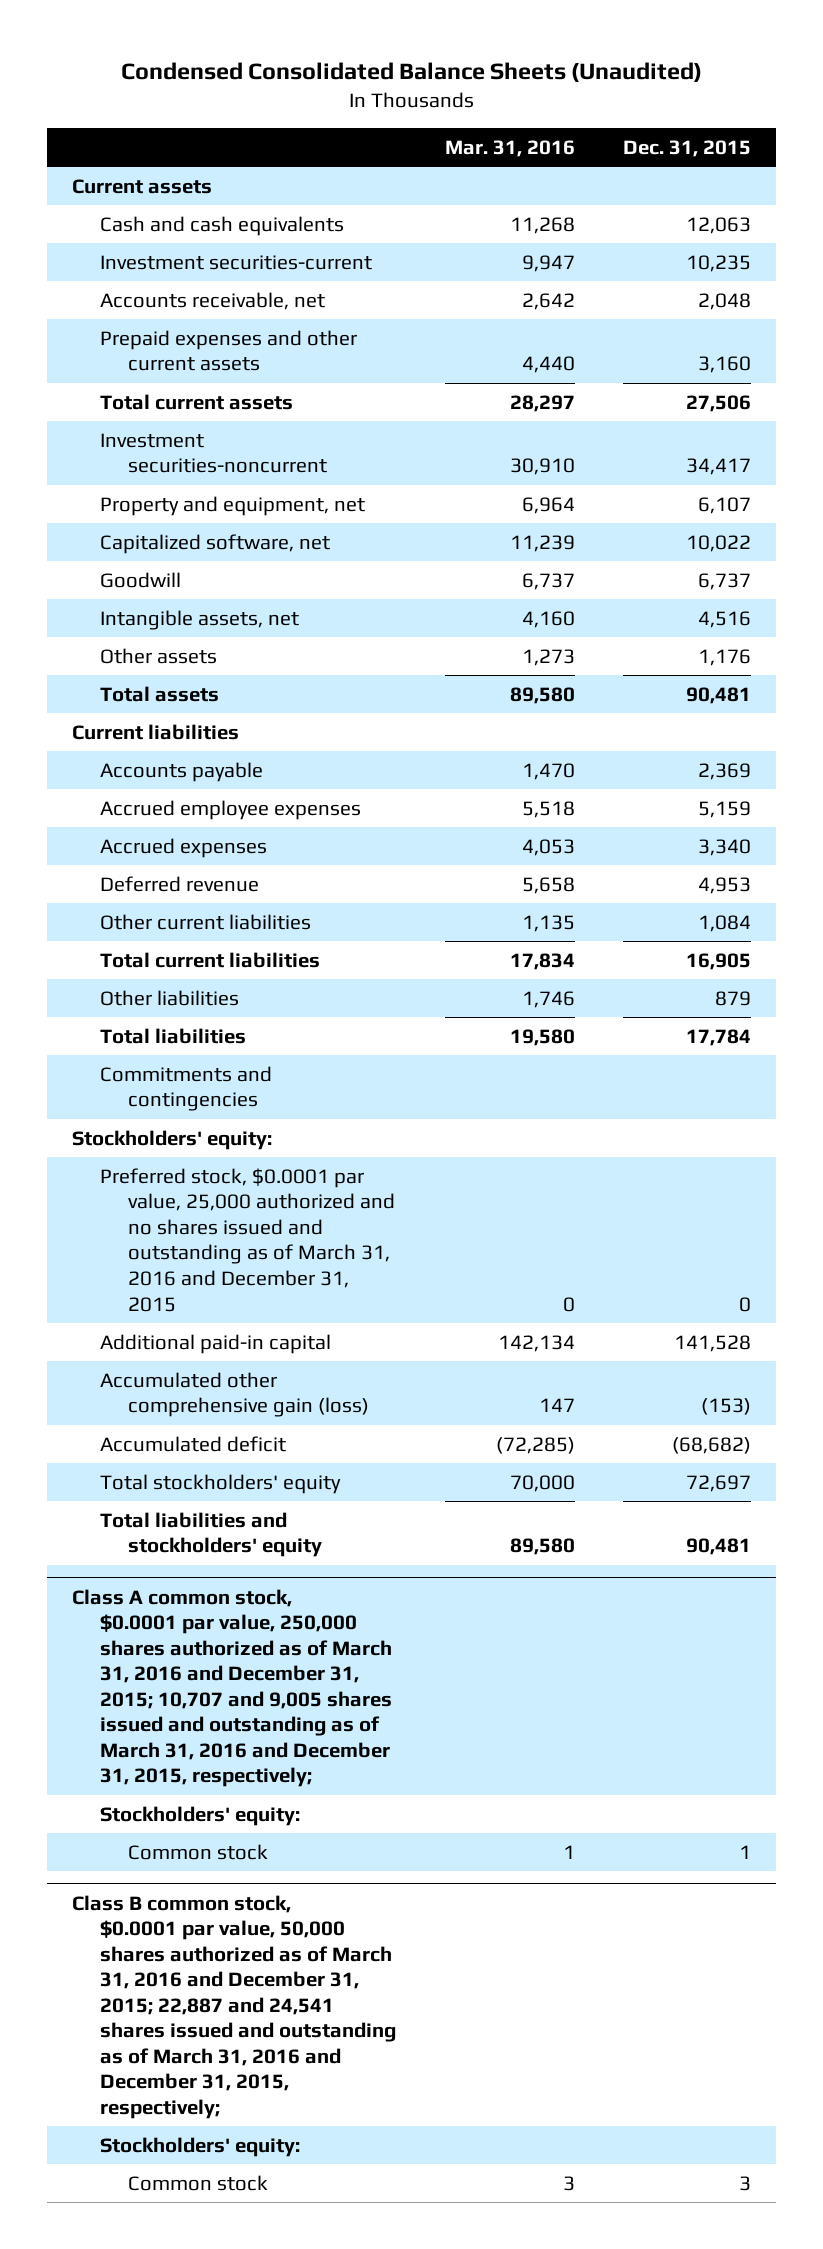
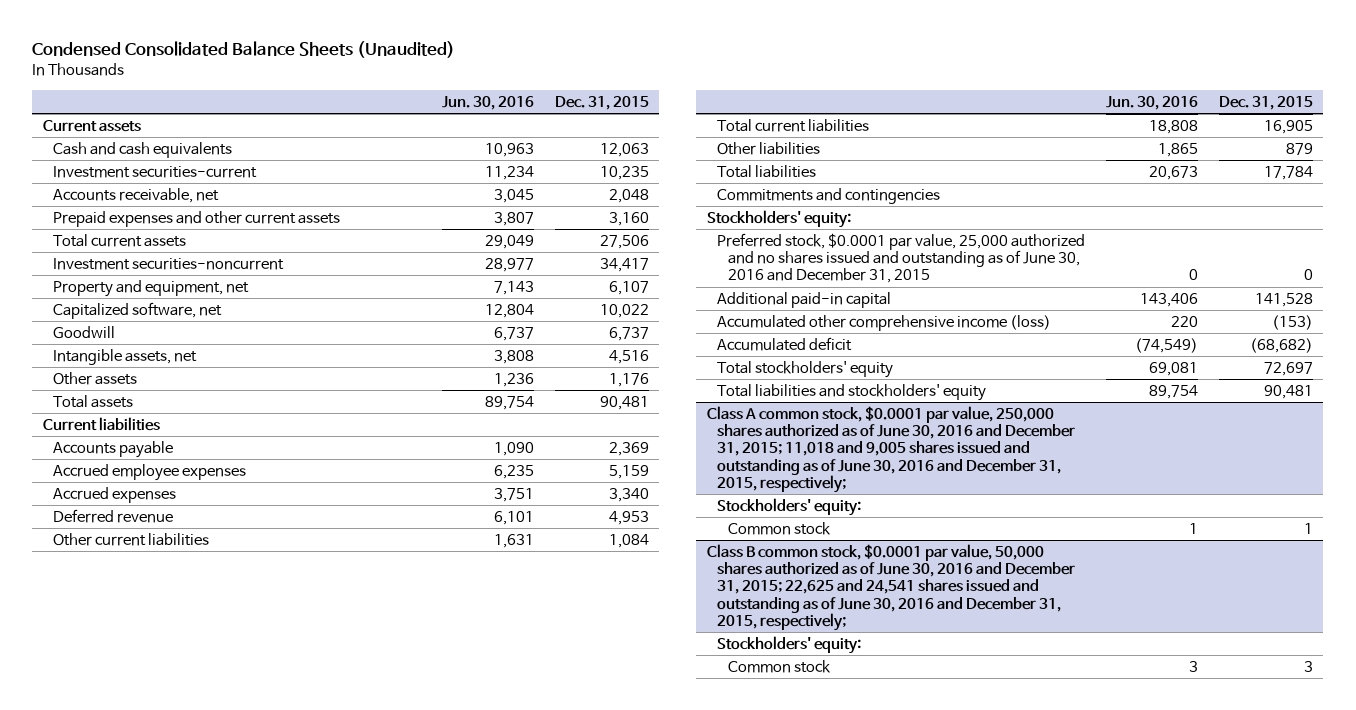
[444,139,575,157] Mar. 31, 2016 -> none
none -> [442,95,535,110] Jun. 30, 2016
[99,1167,395,1312] Preferred stock, $0.0001 par value, 25,000 authorized and no shares issued and outstanding as of March 31, 2016 and December 31, 2015 -> [717,232,1086,284] Preferred stock, $0.0001 par value, 25,000 authorized and no shares issued and outstanding as of June 30, 2016 and December 31, 2015
[99,1371,369,1418] Accumulated other comprehensive gain (loss) -> [717,314,1052,331] Accumulated other comprehensive income (loss)
[71,1588,392,1788] Class A common stock, $0.0001 par value, 250,000 shares authorized as of March 31, 2016 and December 31, 2015; 10,707 and 9,005 shares issued and outstanding as of March 31, 2016 and December 31, 2015, respectively; -> [706,405,1076,493] Class A common stock, $0.0001 par value, 250,000 shares authorized as of June 30, 2016 and December 31, 2015; 11,018 and 9,005 shares issued and outstanding as of June 30, 2016 and December 31, 2015, respectively;
[71,1894,396,2119] Class B common stock, $0.0001 par value, 50,000 shares authorized as of March 31, 2016 and December 31, 2015; 22,887 and 24,541 shares issued and outstanding as of March 31, 2016 and December 31, 2015, respectively; -> [706,543,1076,631] Class B common stock, $0.0001 par value, 50,000 shares authorized as of June 30, 2016 and December 31, 2015; 22,625 and 24,541 shares issued and outstanding as of June 30, 2016 and December 31, 2015, respectively;

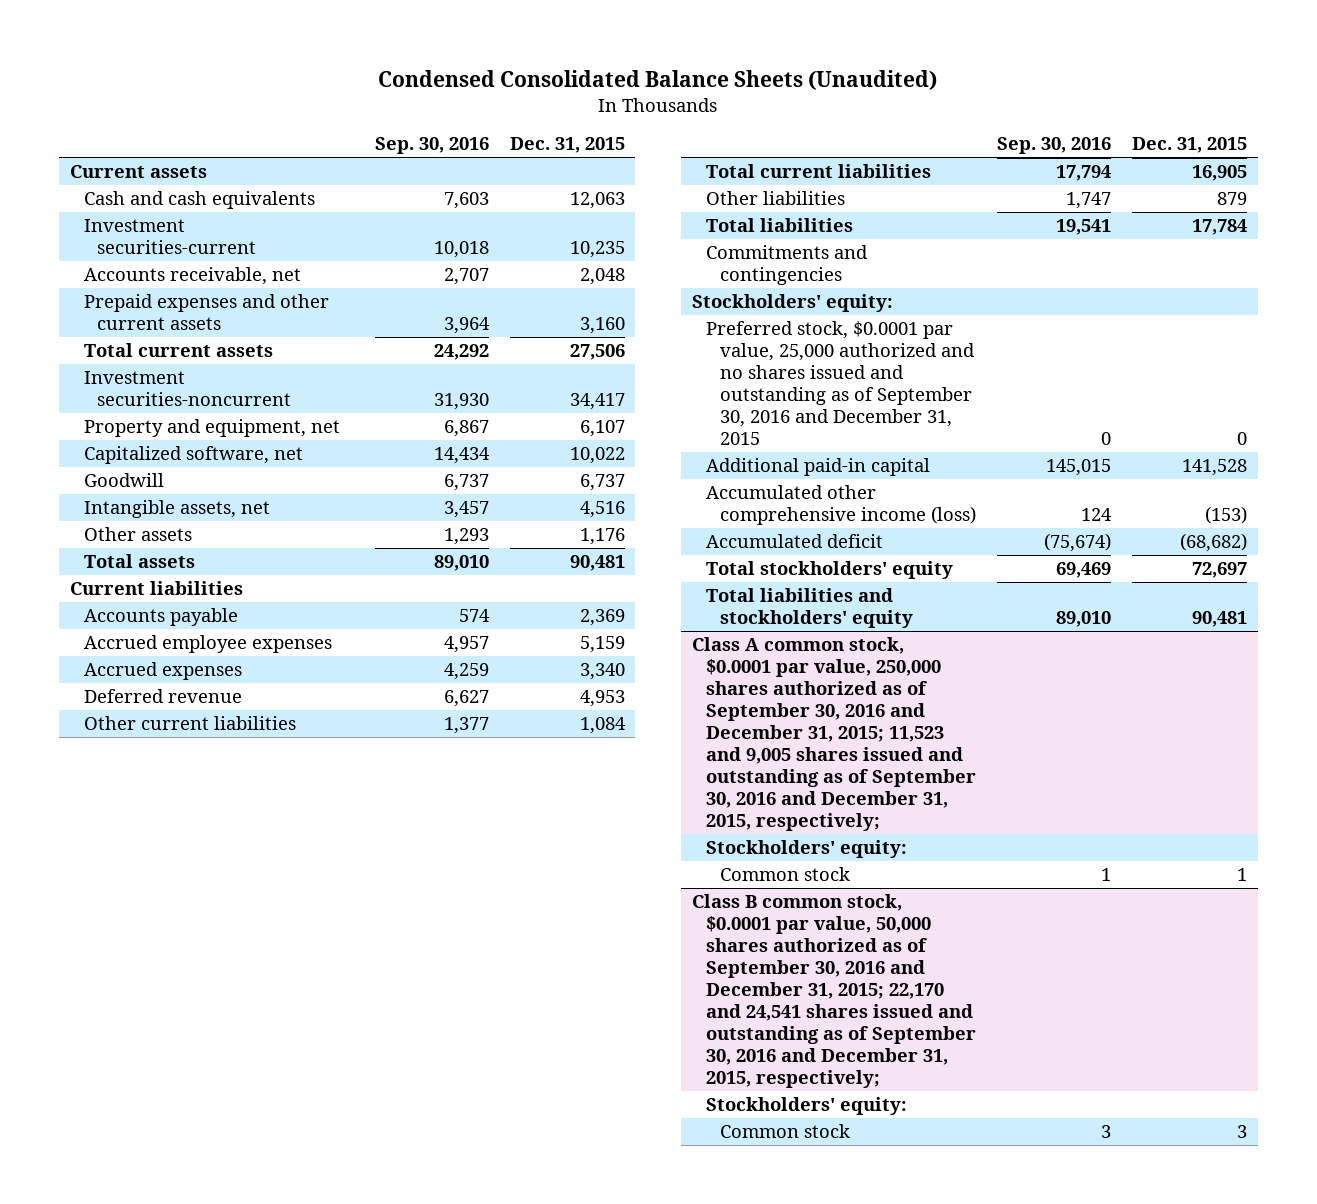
[442,95,535,110] Jun. 30, 2016 -> none
none -> [374,137,489,155] Sep. 30, 2016
[717,232,1086,284] Preferred stock, $0.0001 par value, 25,000 authorized and no shares issued and outstanding as of June 30, 2016 and December 31, 2015 -> [705,321,975,445] Preferred stock, $0.0001 par value, 25,000 authorized and no shares issued and outstanding as of September 30, 2016 and December 31, 2015
[706,405,1076,493] Class A common stock, $0.0001 par value, 250,000 shares authorized as of June 30, 2016 and December 31, 2015; 11,018 and 9,005 shares issued and outstanding as of June 30, 2016 and December 31, 2015, respectively; -> [691,637,976,831] Class A common stock, $0.0001 par value, 250,000 shares authorized as of September 30, 2016 and December 31, 2015; 11,523 and 9,005 shares issued and outstanding as of September 30, 2016 and December 31, 2015, respectively;
[706,543,1076,631] Class B common stock, $0.0001 par value, 50,000 shares authorized as of June 30, 2016 and December 31, 2015; 22,625 and 24,541 shares issued and outstanding as of June 30, 2016 and December 31, 2015, respectively; -> [691,894,976,1088] Class B common stock, $0.0001 par value, 50,000 shares authorized as of September 30, 2016 and December 31, 2015; 22,170 and 24,541 shares issued and outstanding as of September 30, 2016 and December 31, 2015, respectively;

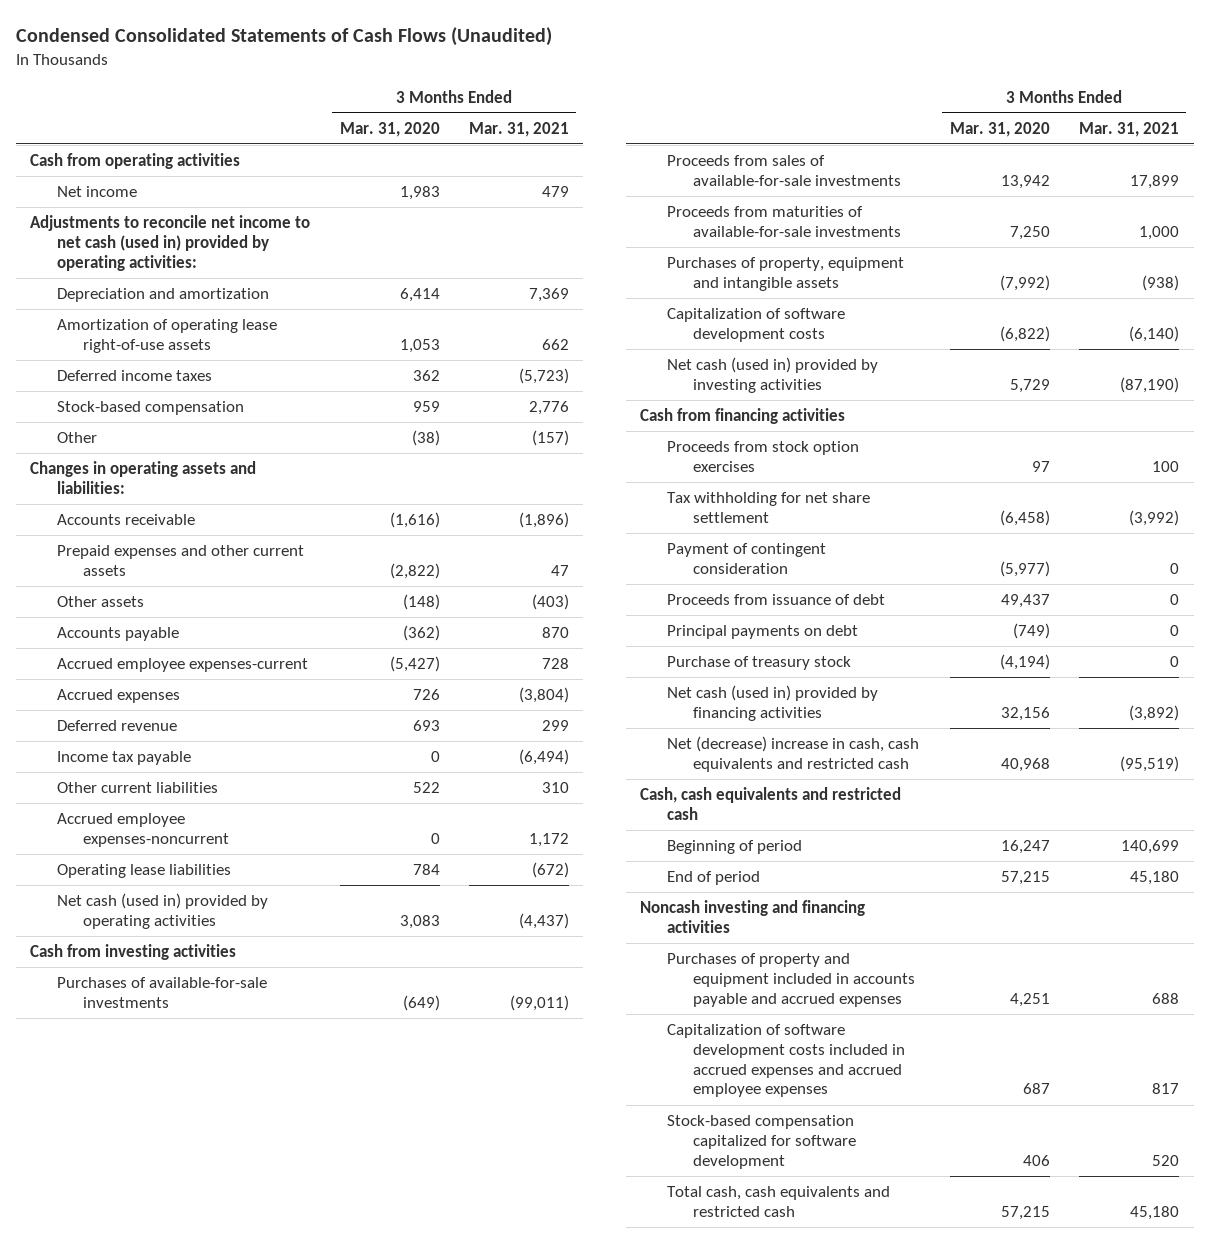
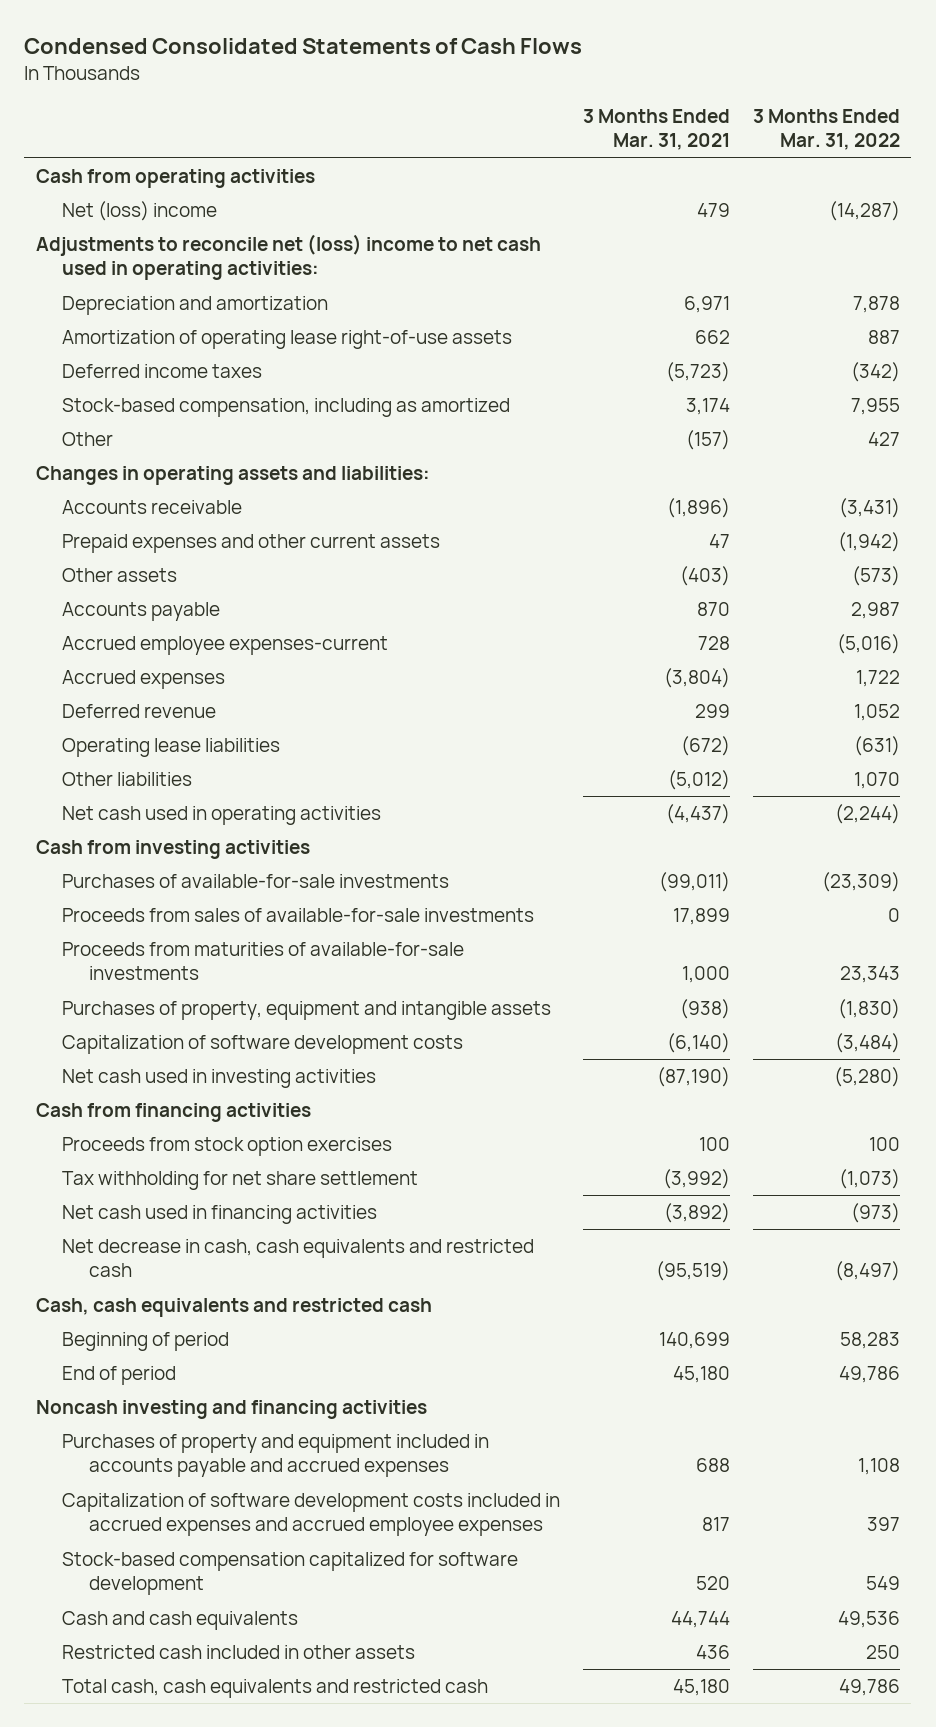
[15,26,552,46] Condensed Consolidated Statements of Cash Flows (Unaudited) -> [24,38,583,55] Condensed Consolidated Statements of Cash Flows
[339,121,440,137] Mar. 31, 2020 -> none
none -> [753,109,901,151] 3 Months Ended Mar. 31, 2022
[56,186,137,198] Net income -> [62,201,218,222] Net (loss) income
[30,215,311,271] Adjustments to reconcile net income to net cash (used in) provided by operating activities: -> [35,234,541,281] Adjustments to reconcile net (loss) income to net cash used in operating activities:
[528,288,569,303] 7,369 -> [684,296,731,314] 6,971
[56,401,244,416] Stock-based compensation -> [62,398,511,418] Stock-based compensation, including as amortized
[528,401,569,416] 2,776 -> [686,398,731,416] 3,174
[56,751,191,766] Income tax payable -> none
[56,782,218,794] Other current liabilities -> none
[56,813,229,847] Accrued employee expenses-noncurrent -> none
none -> [62,772,193,787] Other liabilities
[56,893,268,929] Net cash (used in) provided by operating activities -> [62,806,382,826] Net cash used in operating activities
[666,357,878,393] Net cash (used in) provided by investing activities -> [62,1069,377,1089] Net cash used in investing activities
[666,543,826,574] Payment of contingent consideration -> none
[666,594,885,606] Proceeds from issuance of debt -> none
[666,625,858,640] Principal payments on debt -> none
[666,656,851,671] Purchase of treasury stock -> none
[666,685,878,721] Net cash (used in) provided by financing activities -> [62,1205,378,1225] Net cash used in financing activities
[666,736,919,772] Net (decrease) increase in cash, cash equivalents and restricted cash -> [62,1239,535,1278] Net decrease in cash, cash equivalents and restricted cash
none -> [62,1611,299,1631] Cash and cash equivalents
none -> [62,1645,416,1660] Restricted cash included in other assets

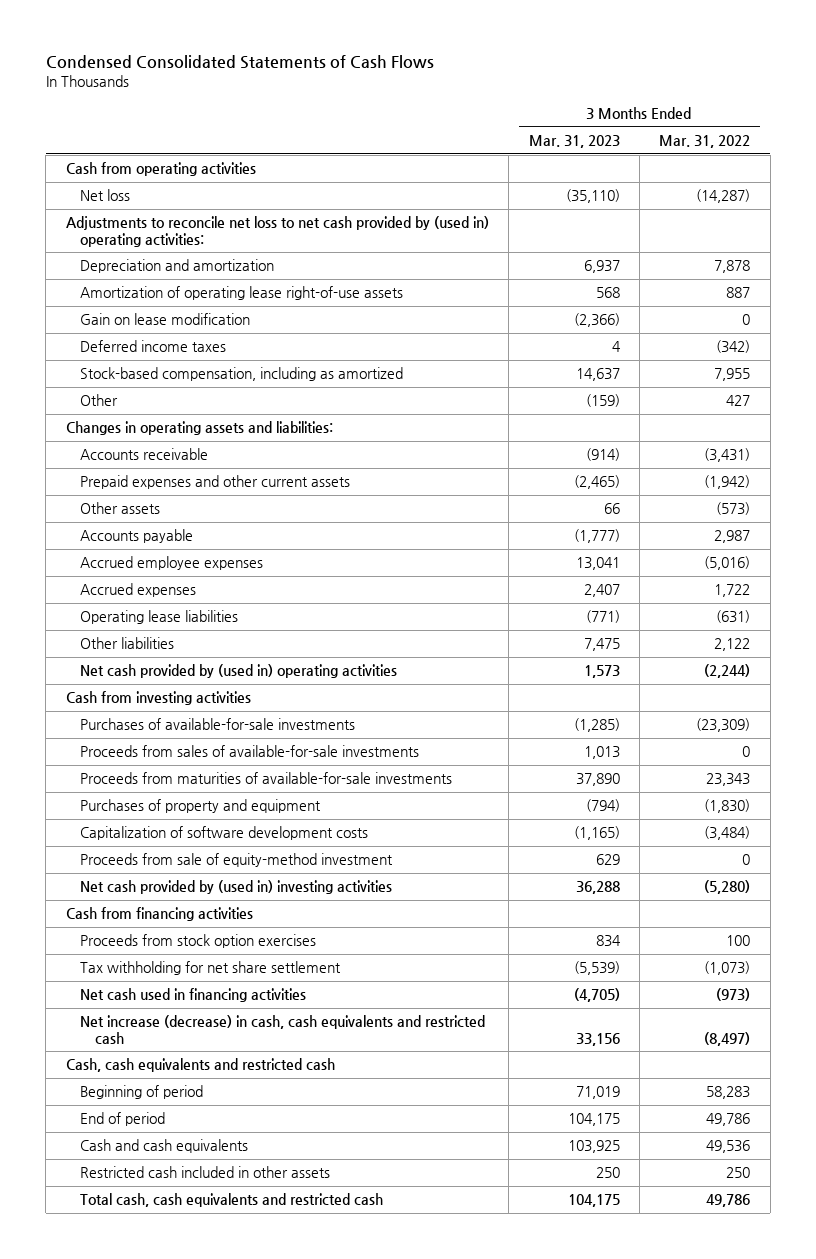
[583,109,731,151] 3 Months Ended Mar. 31, 2021 -> none
none -> [528,134,620,148] Mar. 31, 2023
[62,201,218,222] Net (loss) income -> [80,189,131,202] Net loss
[35,234,541,281] Adjustments to reconcile net (loss) income to net cash used in operating activities: -> [65,216,489,247] Adjustments to reconcile net loss to net cash provided by (used in) operating activities:
none -> [80,313,251,326] Gain on lease modification
[62,636,389,656] Accrued employee expenses-current -> [80,556,264,571] Accrued employee expenses
[62,704,217,719] Deferred revenue -> none
[854,772,901,790] 1,070 -> [714,638,751,652] 2,122
[62,806,382,826] Net cash used in operating activities -> [80,664,398,679] Net cash provided by (used in) operating activities
[62,1001,552,1021] Purchases of property, equipment and intangible assets -> [80,799,322,814] Purchases of property and equipment
none -> [80,853,394,868] Proceeds from sale of equity-method investment
[62,1069,377,1089] Net cash used in investing activities -> [80,880,393,895] Net cash provided by (used in) investing activities
[62,1239,535,1278] Net decrease in cash, cash equivalents and restricted cash -> [80,1015,486,1044] Net increase (decrease) in cash, cash equivalents and restricted cash
[35,1400,427,1420] Noncash investing and financing activities -> none
[62,1434,490,1478] Purchases of property and equipment included in accounts payable and accrued expenses -> none
[62,1493,561,1537] Capitalization of software development costs included in accrued expenses and accrued employee expenses -> none
[62,1552,519,1596] Stock-based compensation capitalized for software development -> none

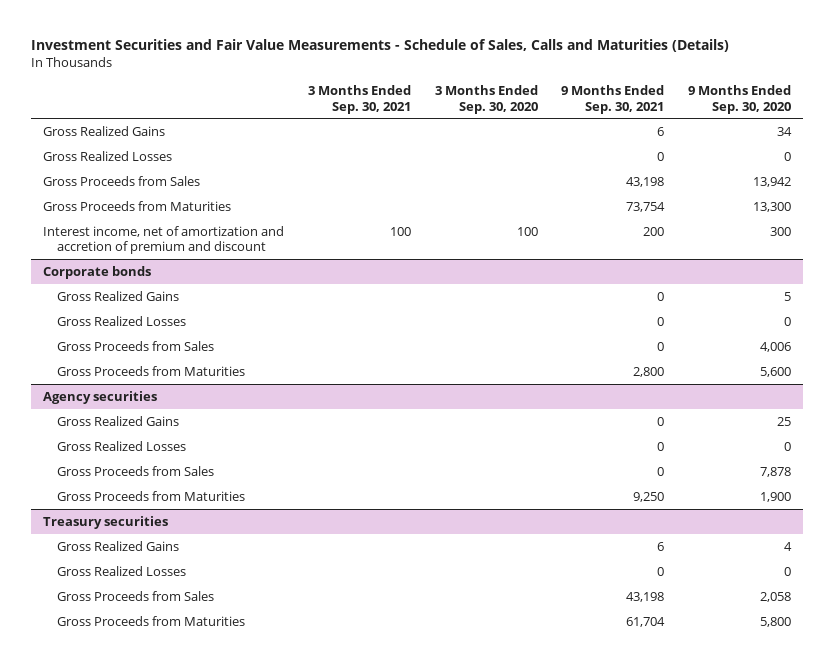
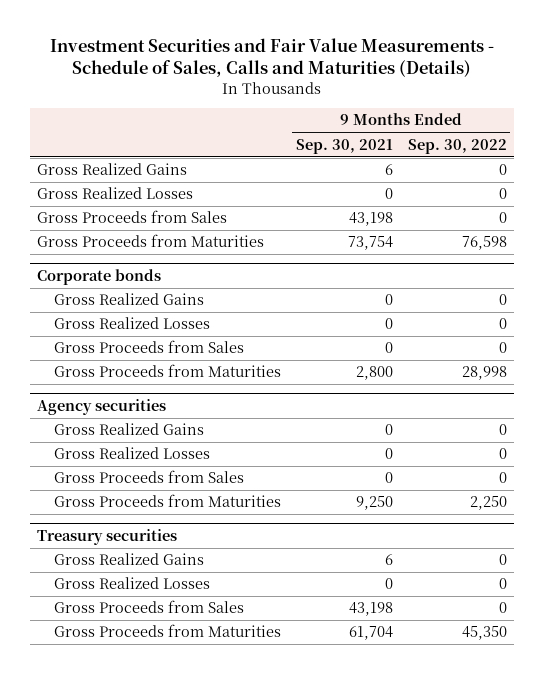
[307,85,411,114] 3 Months Ended Sep. 30, 2021 -> none
[434,85,538,114] 3 Months Ended Sep. 30, 2020 -> none
[688,85,792,114] 9 Months Ended Sep. 30, 2020 -> none
none -> [407,138,507,154] Sep. 30, 2022
[42,225,284,254] Interest income, net of amortization and accretion of premium and discount -> none

